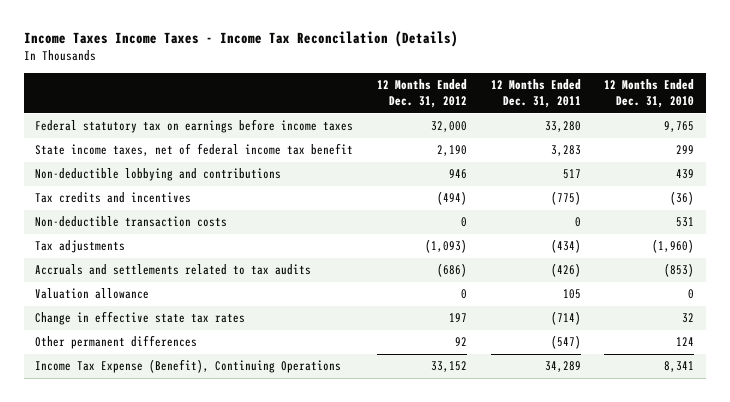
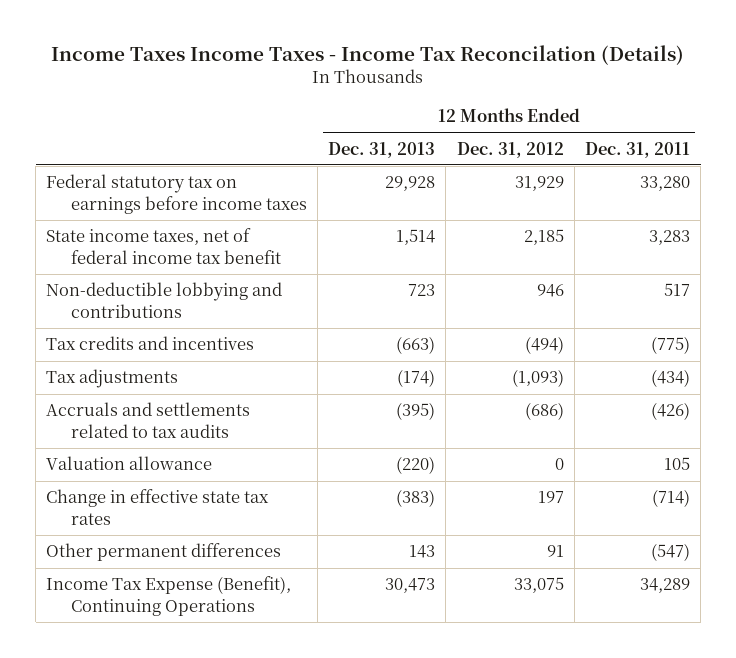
[604,79,695,108] 12 Months Ended Dec. 31, 2010 -> none
none -> [328,141,436,158] Dec. 31, 2013
[430,121,467,133] 32,000 -> [514,176,564,192] 31,929
[436,145,467,157] 2,190 -> [523,229,564,246] 2,185
[35,216,228,228] Non-deductible transaction costs -> none
[454,337,467,347] 92 -> [546,545,564,558] 91
[430,361,467,373] 33,152 -> [513,577,564,594] 33,075

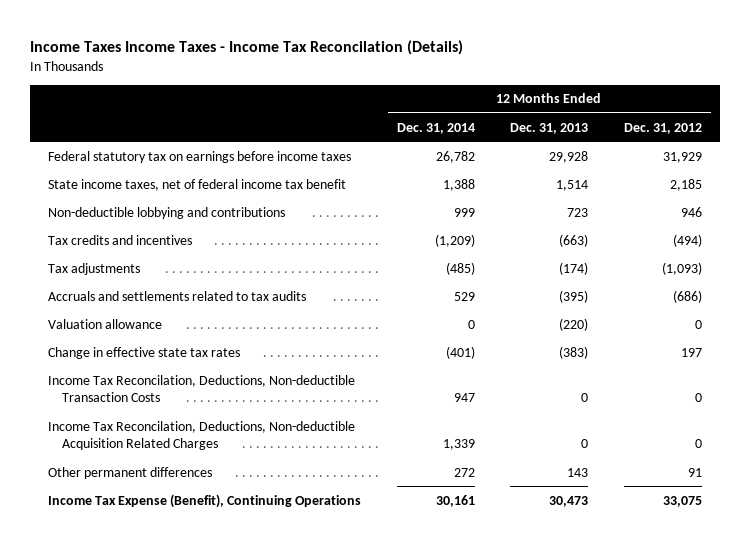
[584,141,690,158] Dec. 31, 2011 -> none
none -> [396,122,475,134] Dec. 31, 2014
none -> [47,374,355,403] Income Tax Reconcilation, Deductions, Non-deductible Transaction Costs
none -> [47,420,355,451] Income Tax Reconcilation, Deductions, Non-deductible Acquisition Related Charges

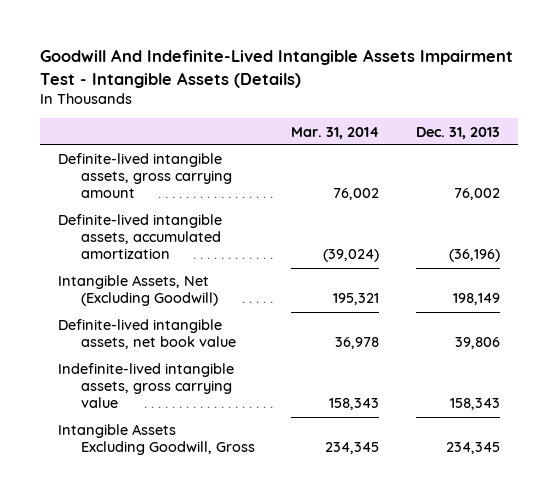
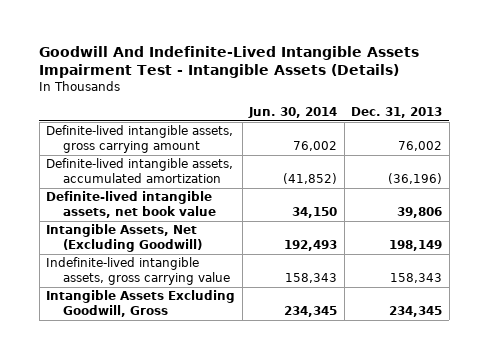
[291,126,380,139] Mar. 31, 2014 -> none
none -> [248,107,338,119] Jun. 30, 2014
[58,275,219,307] Intangible Assets, Net (Excluding Goodwill) -> [46,224,202,253] Intangible Assets, Net (Excluding Goodwill)

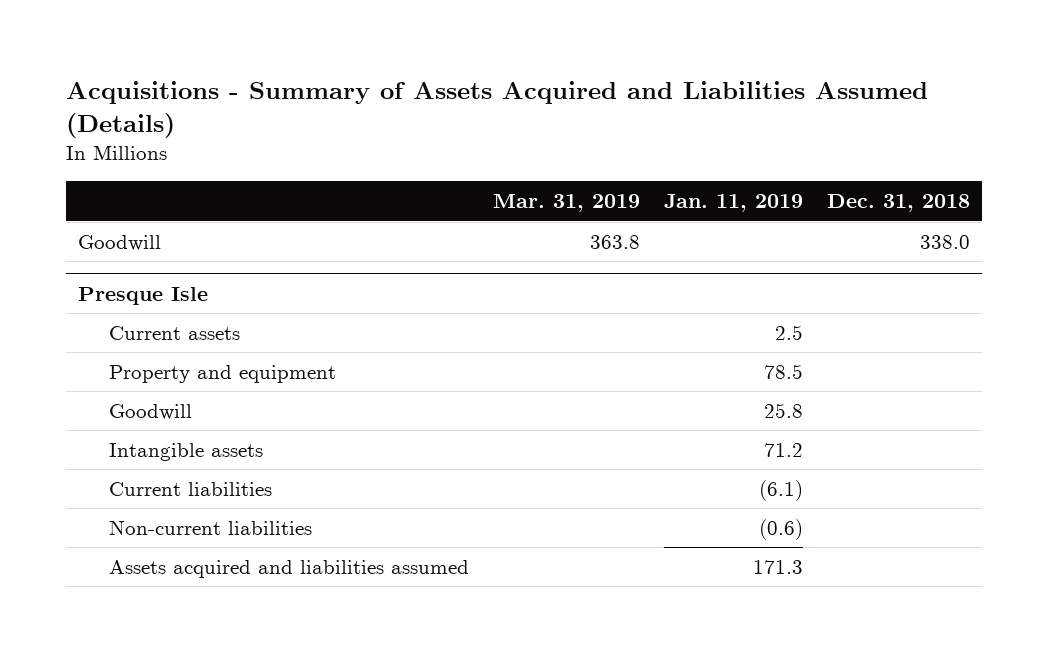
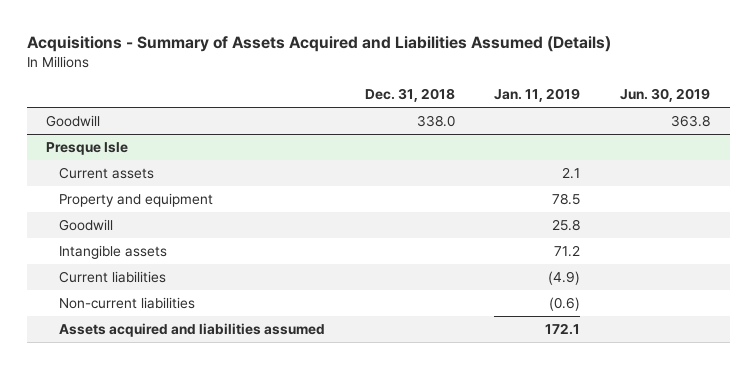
[492,194,640,213] Mar. 31, 2019 -> none
none -> [620,87,711,102] Jun. 30, 2019
[774,324,803,340] 2.5 -> [562,167,581,180] 2.1
[758,479,803,501] (6.1) -> [548,271,581,286] (4.9)
[752,559,803,574] 171.3 -> [545,323,581,336] 172.1

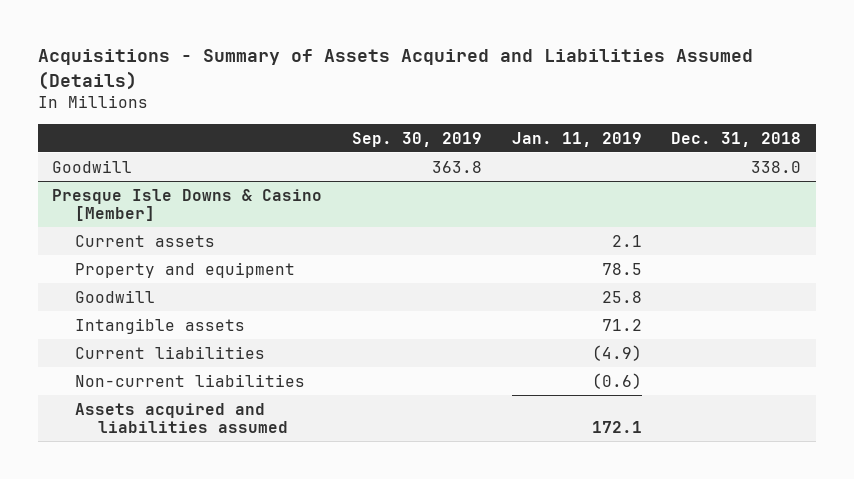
[620,87,711,102] Jun. 30, 2019 -> none
none -> [351,131,482,147] Sep. 30, 2019
[46,142,129,156] Presque Isle -> [52,188,323,221] Presque Isle Downs & Casino [Member]

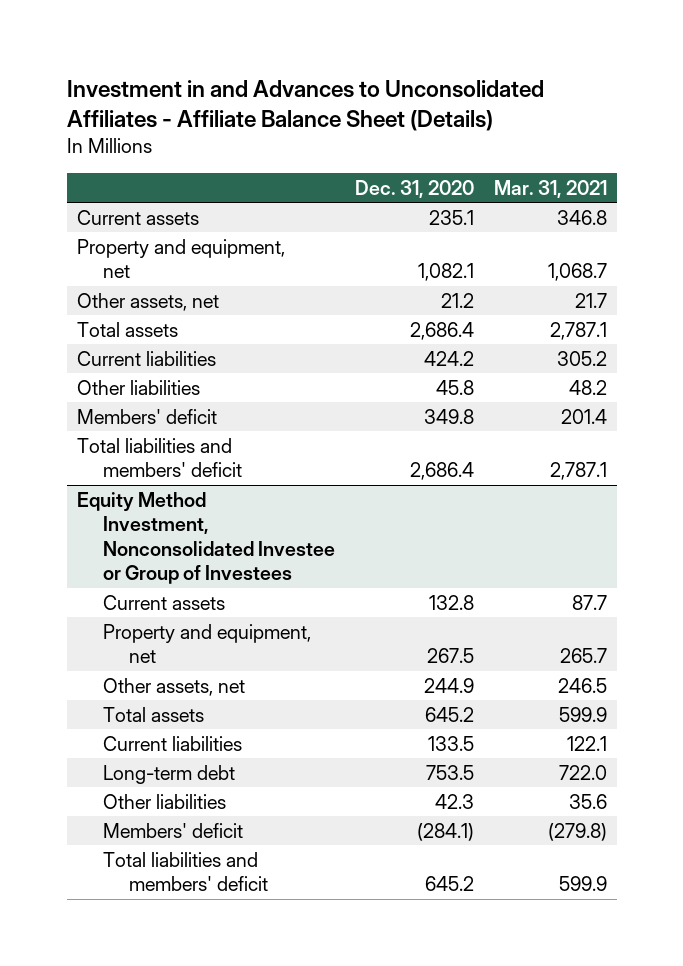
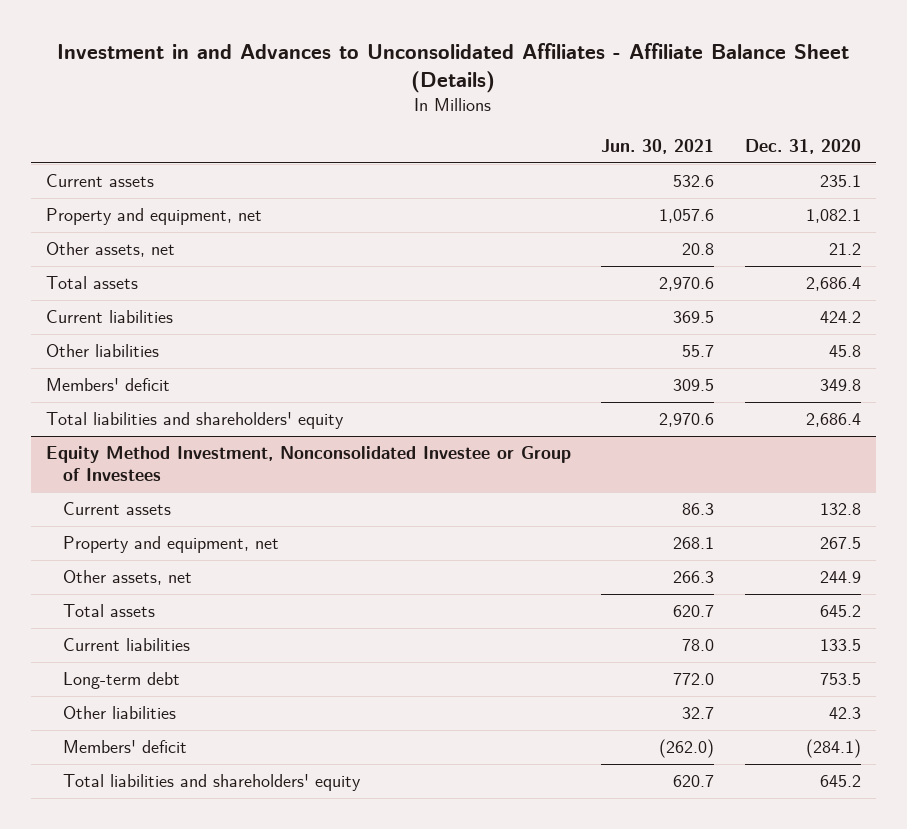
[493,179,607,198] Mar. 31, 2021 -> none
none -> [601,138,715,154] Jun. 30, 2021
[76,437,242,478] Total liabilities and members' deficit -> [46,412,345,430] Total liabilities and shareholders' equity
[102,851,268,892] Total liabilities and members' deficit -> [62,774,361,792] Total liabilities and shareholders' equity

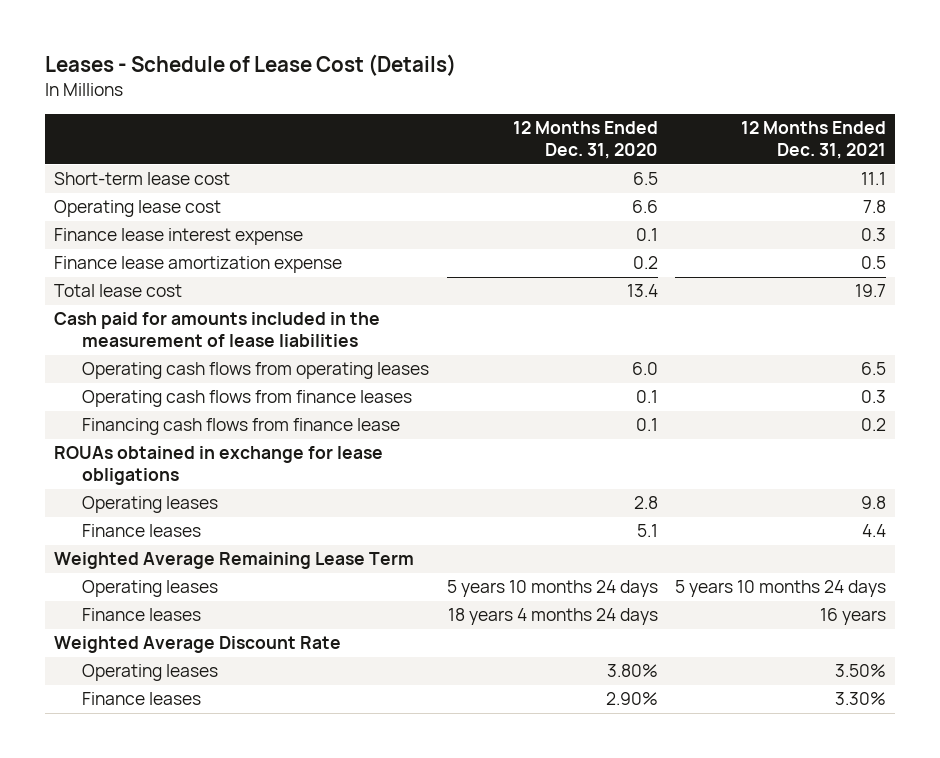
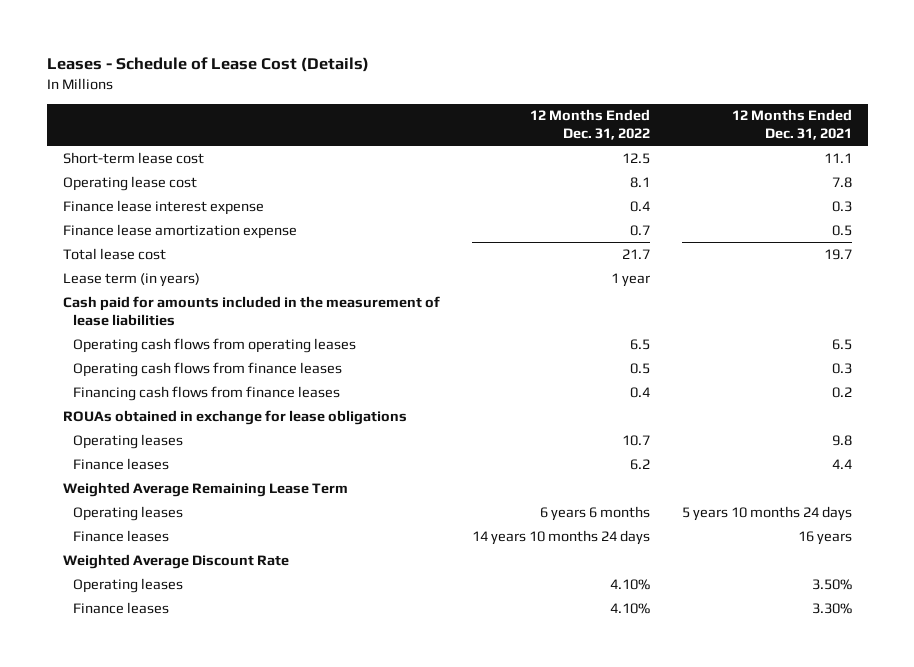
[512,121,658,160] 12 Months Ended Dec. 31, 2020 -> none
none -> [529,109,650,141] 12 Months Ended Dec. 31, 2022
none -> [62,272,200,287] Lease term (in years)
[81,418,400,436] Financing cash flows from finance lease -> [73,385,341,401] Financing cash flows from finance leases

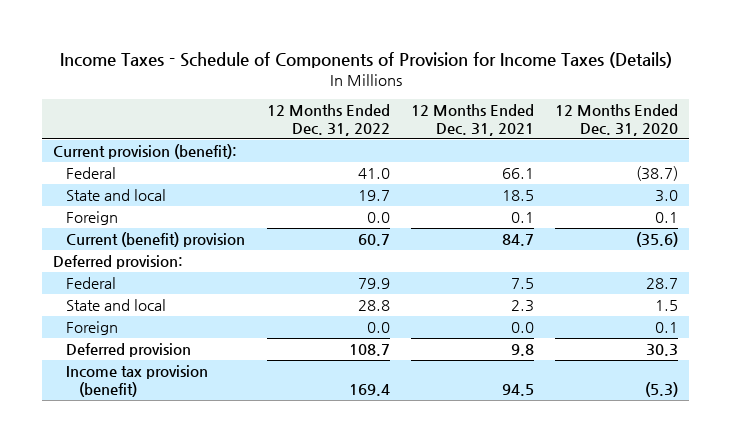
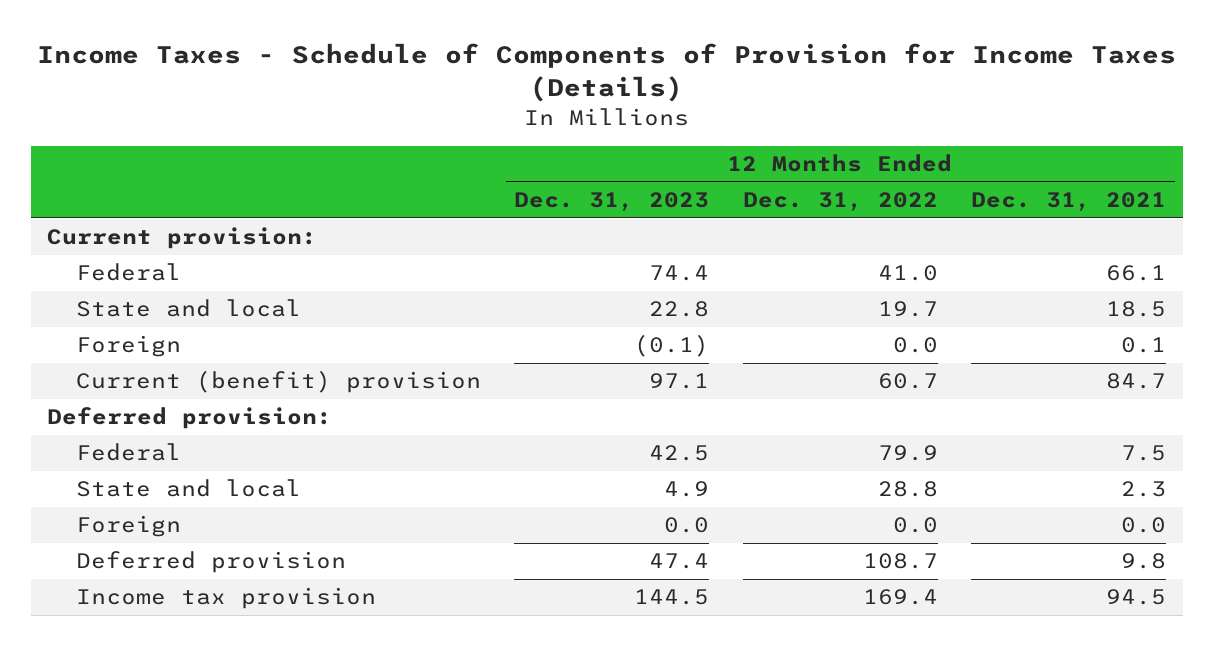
[555,104,679,136] 12 Months Ended Dec. 31, 2020 -> none
none -> [514,192,710,212] Dec. 31, 2023
[52,144,237,160] Current provision (benefit): -> [47,227,318,250] Current provision:
[66,365,209,397] Income tax provision (benefit) -> [75,587,376,610] Income tax provision

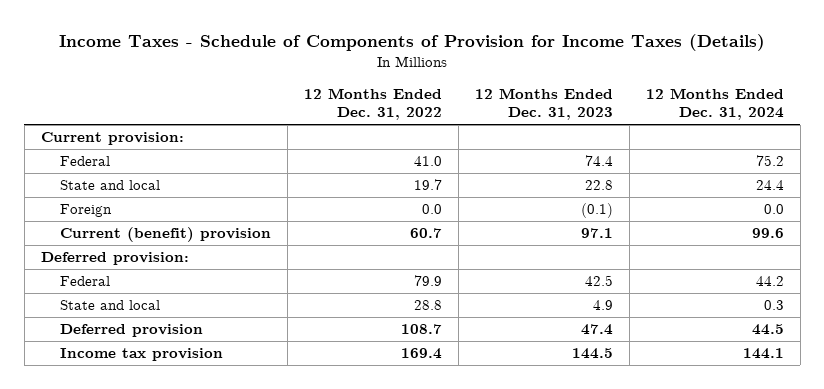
[971,192,1167,212] Dec. 31, 2021 -> none
none -> [645,88,784,121] 12 Months Ended Dec. 31, 2024
[75,515,181,538] Foreign -> none

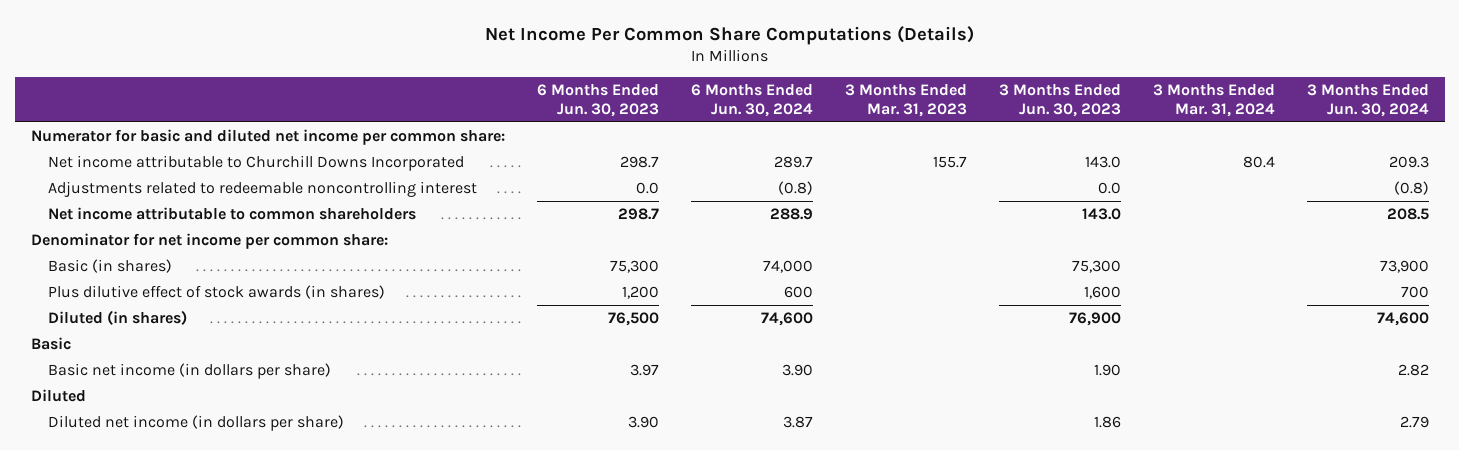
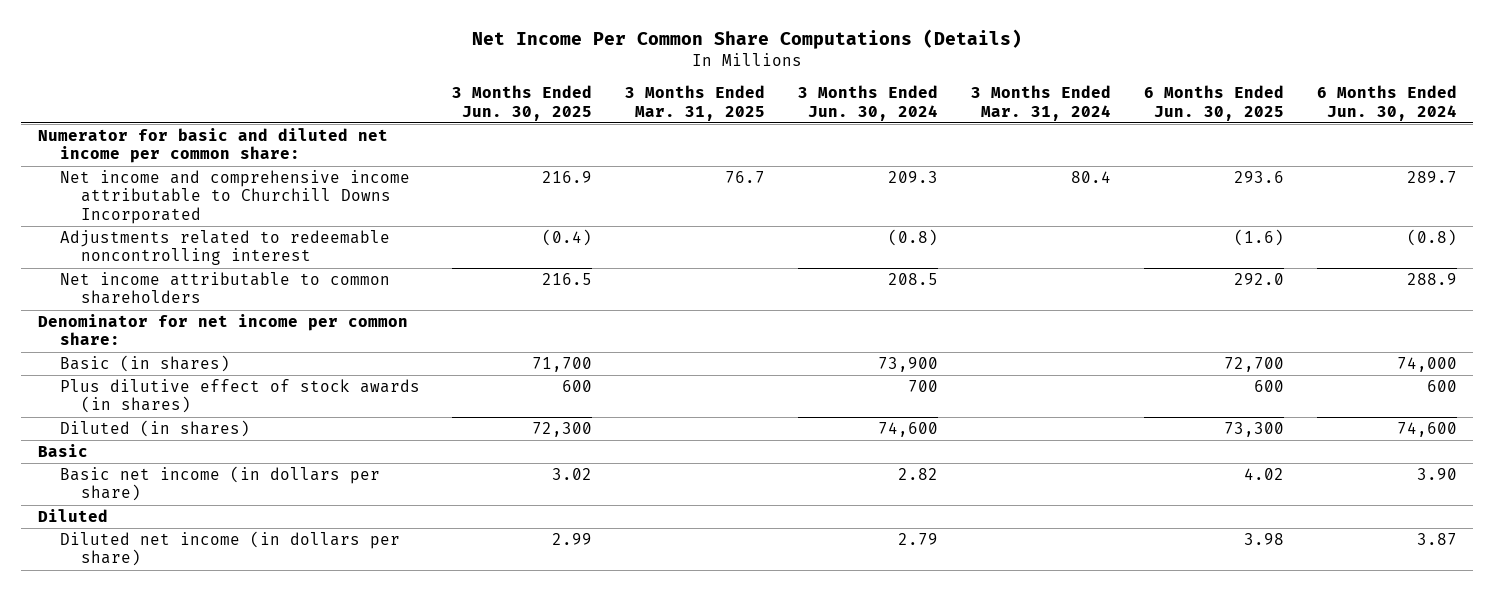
[536,84,659,117] 6 Months Ended Jun. 30, 2023 -> none
[844,84,967,117] 3 Months Ended Mar. 31, 2023 -> none
[998,84,1121,117] 3 Months Ended Jun. 30, 2023 -> none
none -> [452,85,593,121] 3 Months Ended Jun. 30, 2025
none -> [625,85,766,121] 3 Months Ended Mar. 31, 2025
none -> [1143,85,1284,121] 6 Months Ended Jun. 30, 2025
[47,155,464,172] Net income attributable to Churchill Downs Incorporated -> [59,170,410,224] Net income and comprehensive income attributable to Churchill Downs Incorporated

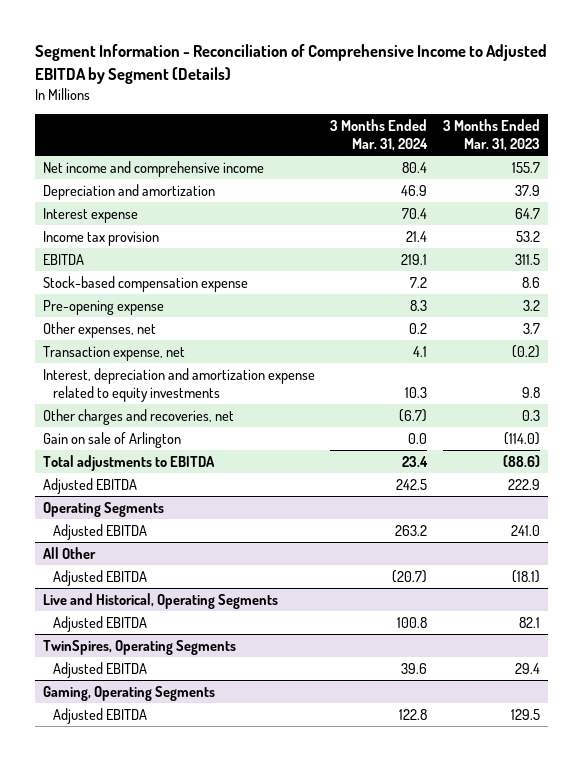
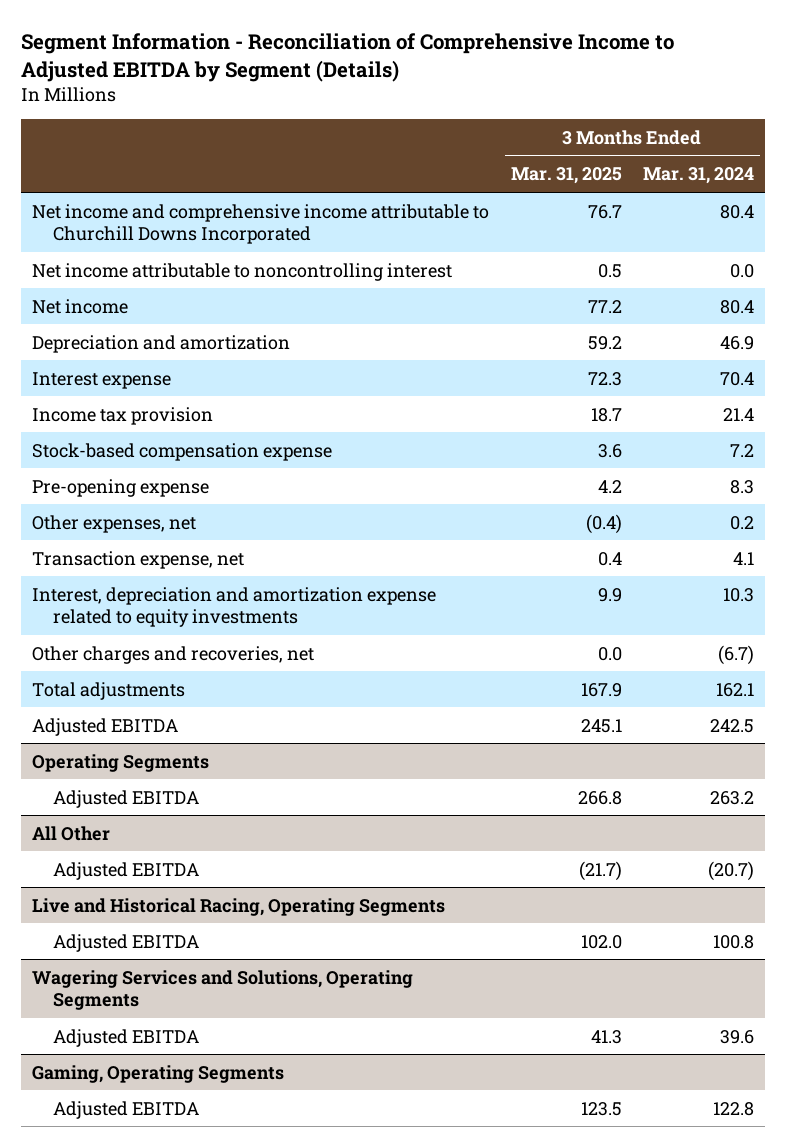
[443,118,541,151] 3 Months Ended Mar. 31, 2023 -> none
none -> [510,167,622,185] Mar. 31, 2025
none -> [32,203,490,244] Net income and comprehensive income attributable to Churchill Downs Incorporated
none -> [32,262,453,281] Net income attributable to noncontrolling interest
[42,160,264,177] Net income and comprehensive income -> [32,298,129,314] Net income
[42,253,84,265] EBITDA -> none
[42,431,181,448] Gain on sale of Arlington -> none
[42,454,215,471] Total adjustments to EBITDA -> [32,681,186,700] Total adjustments
[402,455,429,467] 23.4 -> [716,682,755,697] 162.1
[42,592,278,609] Live and Historical, Operating Segments -> [32,897,446,916] Live and Historical Racing, Operating Segments
[42,639,236,655] TwinSpires, Operating Segments -> none
none -> [32,969,414,1010] Wagering Services and Solutions, Operating Segments

